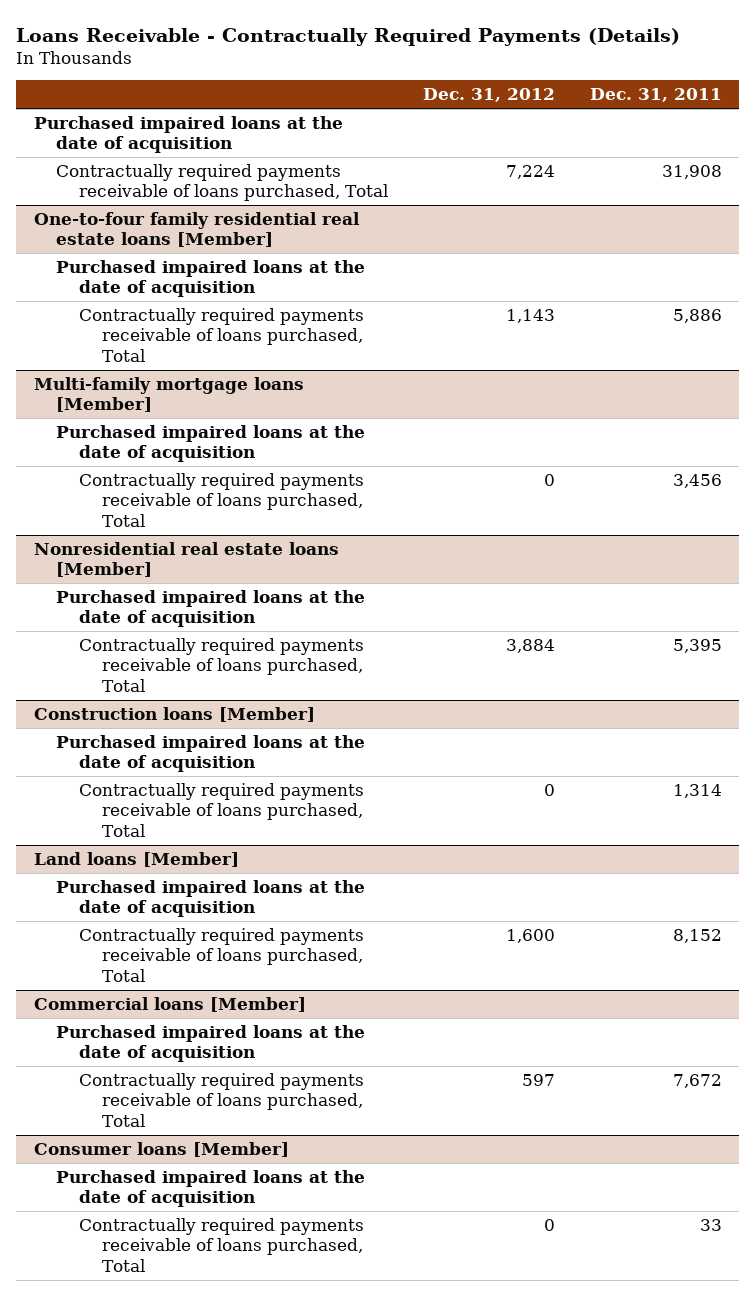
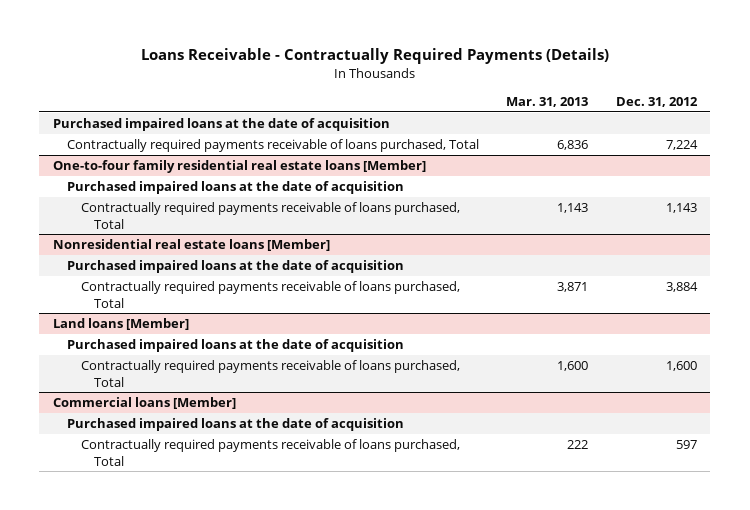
[589,88,722,103] Dec. 31, 2011 -> none
none -> [506,97,589,108] Mar. 31, 2013
[33,377,304,413] Multi-family mortgage loans [Member] -> none
[56,425,366,463] Purchased impaired loans at the date of acquisition -> none
[79,473,365,527] Contractually required payments receivable of loans purchased, Total -> none
[33,707,315,723] Construction loans [Member] -> none
[56,735,366,773] Purchased impaired loans at the date of acquisition -> none
[79,783,365,837] Contractually required payments receivable of loans purchased, Total -> none
[33,1142,289,1158] Consumer loans [Member] -> none
[56,1170,366,1208] Purchased impaired loans at the date of acquisition -> none
[79,1218,365,1272] Contractually required payments receivable of loans purchased, Total -> none

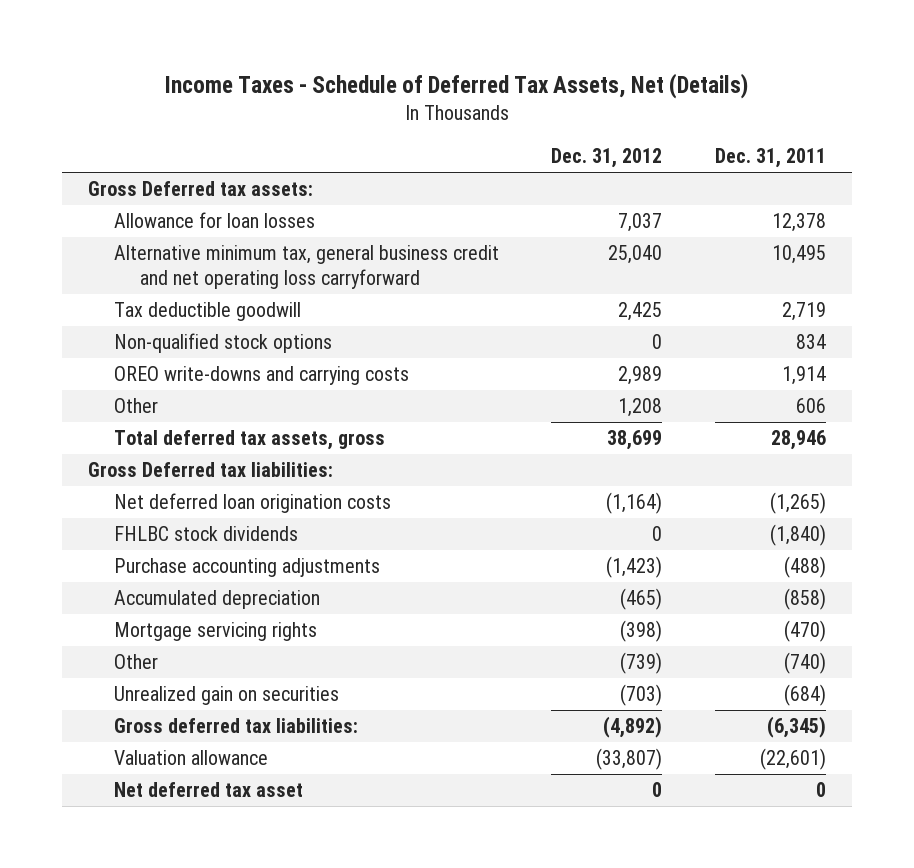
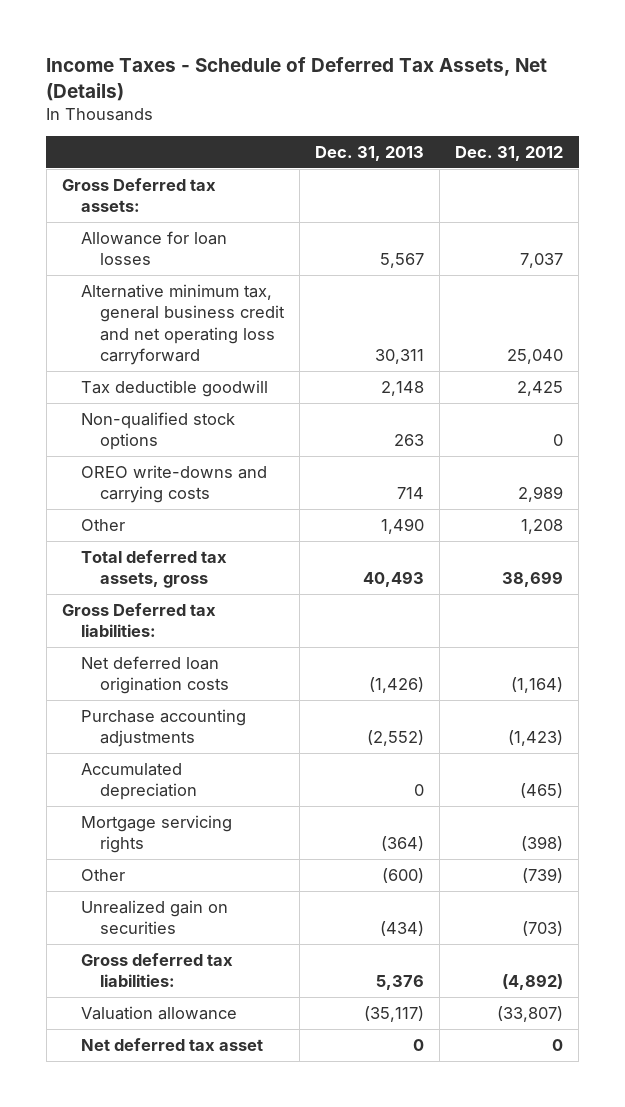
[714,148,826,169] Dec. 31, 2011 -> none
none -> [315,146,425,162] Dec. 31, 2013
[113,526,298,542] FHLBC stock dividends -> none

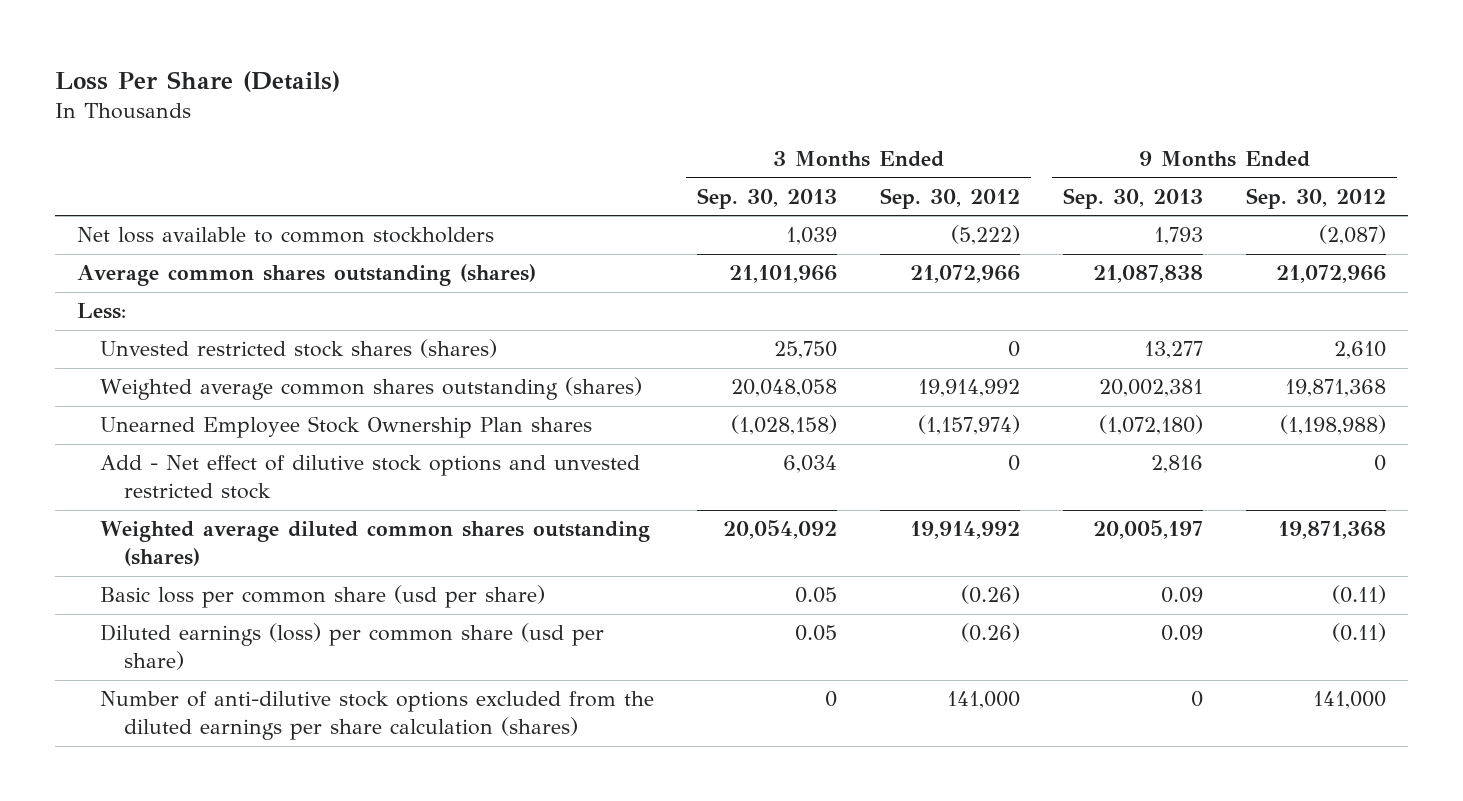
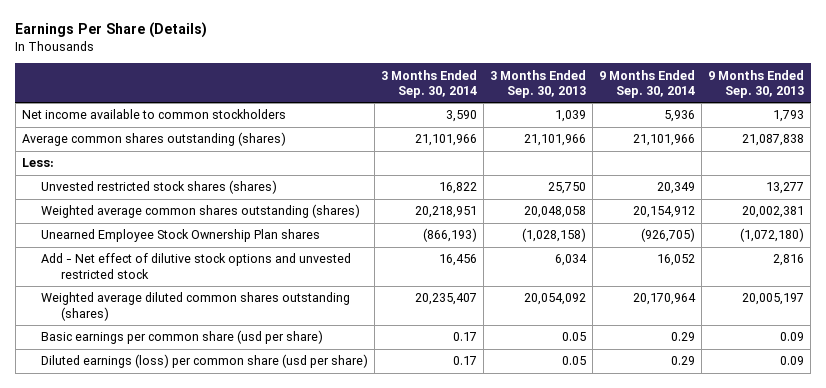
[55,70,341,92] Loss Per Share (Details) -> [15,22,208,39] Earnings Per Share (Details)
[880,187,1021,209] Sep. 30, 2012 -> none
[1246,187,1387,209] Sep. 30, 2012 -> none
none -> [381,69,478,98] 3 Months Ended Sep. 30, 2014
none -> [599,69,696,98] 9 Months Ended Sep. 30, 2014
[76,227,494,244] Net loss available to common stockholders -> [21,109,286,120] Net income available to common stockholders
[100,585,546,609] Basic loss per common share (usd per share) -> [41,330,324,345] Basic earnings per common share (usd per share)
[100,691,655,741] Number of anti-dilutive stock options excluded from the diluted earnings per share calculation (shares) -> none

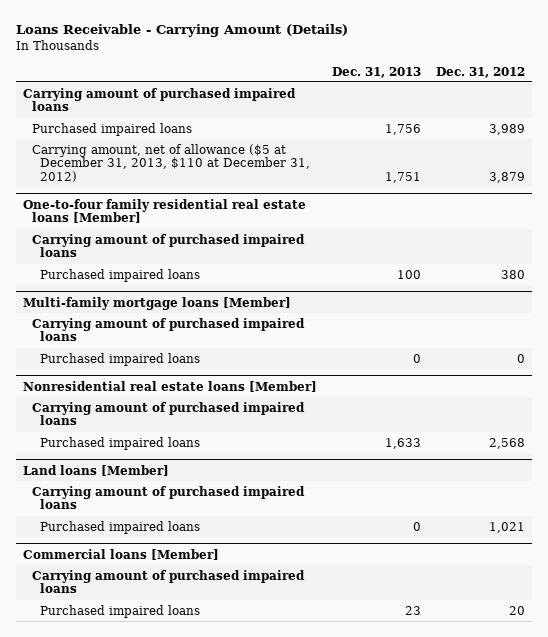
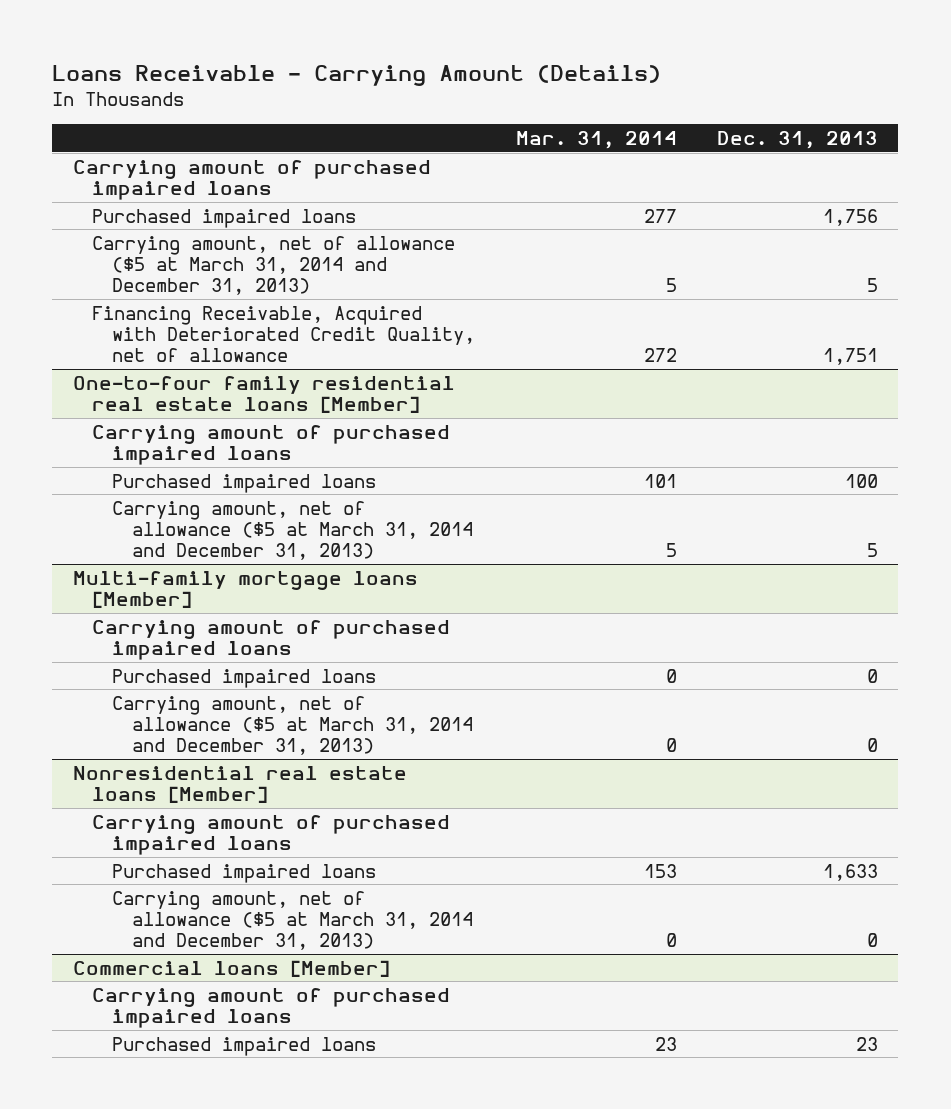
[435,66,525,78] Dec. 31, 2012 -> none
none -> [515,130,677,149] Mar. 31, 2014
none -> [92,235,456,296] Carrying amount, net of allowance ($5 at March 31, 2014 and December 31, 2013)
[31,143,310,183] Carrying amount, net of allowance ($5 at December 31, 2013, $110 at December 31, 2012) -> [92,305,476,363] Financing Receivable, Acquired with Deteriorated Credit Quality, net of allowance
none -> [112,500,473,561] Carrying amount, net of allowance ($5 at March 31, 2014 and December 31, 2013)
none -> [112,695,473,756] Carrying amount, net of allowance ($5 at March 31, 2014 and December 31, 2013)
[23,464,170,476] Land loans [Member] -> none
[31,485,305,510] Carrying amount of purchased impaired loans -> none
[39,520,200,534] Purchased impaired loans -> none
none -> [112,890,473,951] Carrying amount, net of allowance ($5 at March 31, 2014 and December 31, 2013)

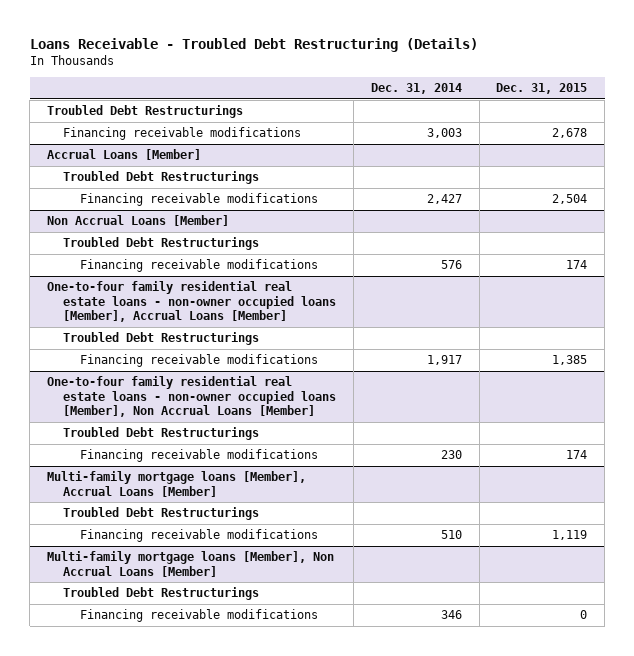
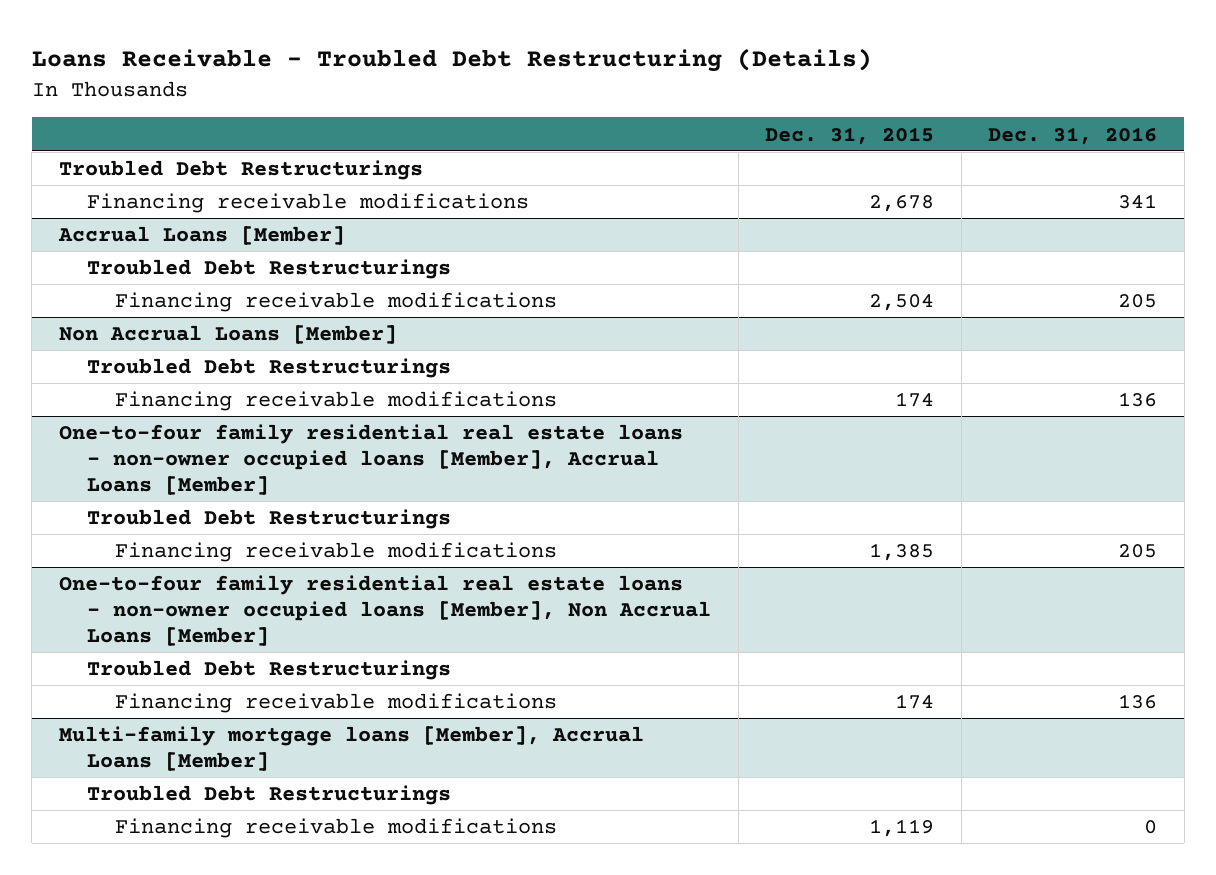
[370,83,462,95] Dec. 31, 2014 -> none
none -> [988,126,1158,145] Dec. 31, 2016
[47,551,335,577] Multi-family mortgage loans [Member], Non Accrual Loans [Member] -> none
[63,587,260,601] Troubled Debt Restructurings -> none
[79,609,318,623] Financing receivable modifications -> none

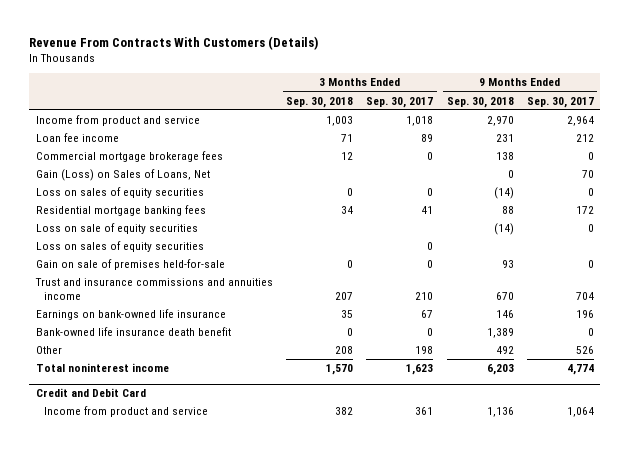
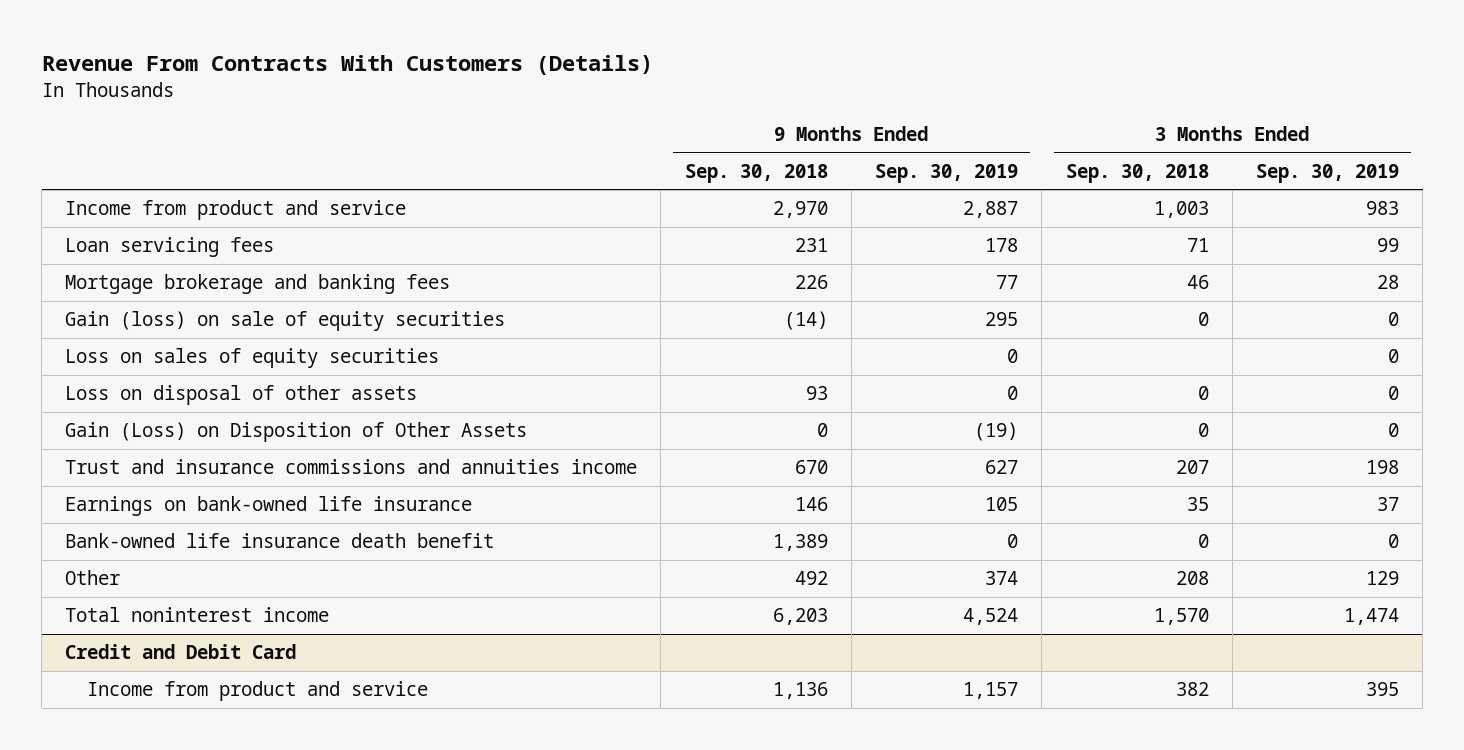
[366,96,434,108] Sep. 30, 2017 -> none
[526,96,594,108] Sep. 30, 2017 -> none
none -> [875,163,1019,183] Sep. 30, 2019
none -> [1256,163,1400,183] Sep. 30, 2019
[35,169,210,182] Gain (Loss) on Sales of Loans, Net -> none
[35,205,206,217] Residential mortgage banking fees -> none
[35,223,198,235] Loss on sale of equity securities -> none
[35,133,119,143] Loan fee income -> [65,237,275,258] Loan servicing fees
[35,151,223,163] Commercial mortgage brokerage fees -> [65,274,451,295] Mortgage brokerage and banking fees
[341,152,354,161] 12 -> [1186,275,1209,290] 46
[495,152,514,161] 138 -> [794,275,828,290] 226
[35,187,204,199] Loss on sales of equity securities -> [65,311,506,332] Gain (loss) on sale of equity securities
[35,259,225,271] Gain on sale of premises held-for-sale -> [65,385,418,406] Loss on disposal of other assets
none -> [65,422,528,443] Gain (Loss) on Disposition of Other Assets

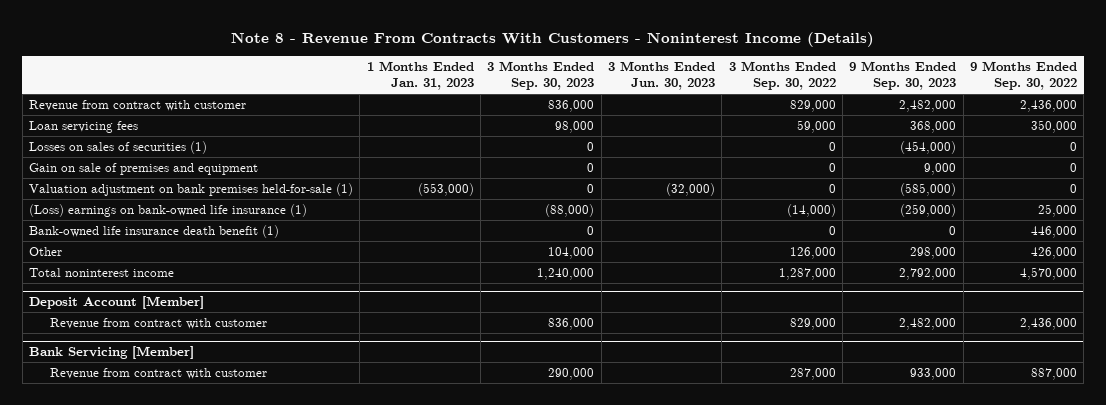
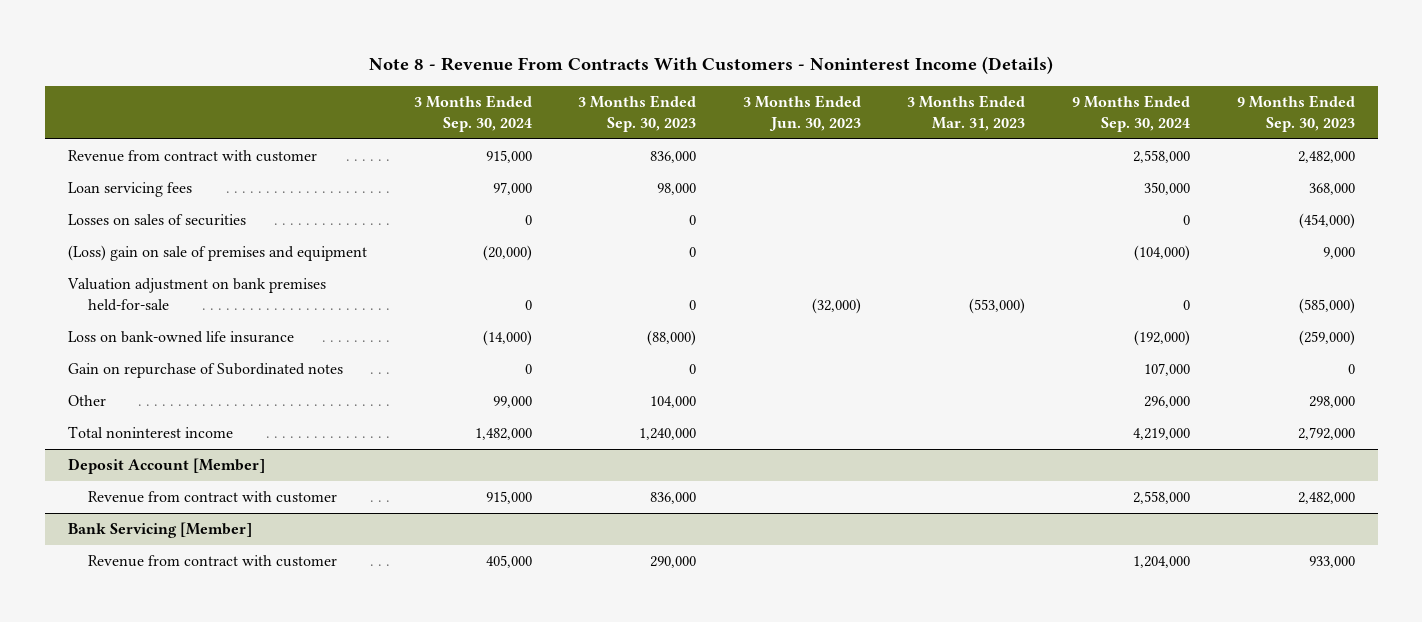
[366,60,474,91] 1 Months Ended Jan. 31, 2023 -> none
[728,60,836,91] 3 Months Ended Sep. 30, 2022 -> none
[970,60,1078,91] 9 Months Ended Sep. 30, 2022 -> none
none -> [413,95,532,132] 3 Months Ended Sep. 30, 2024
none -> [907,95,1026,131] 3 Months Ended Mar. 31, 2023
none -> [1071,95,1190,132] 9 Months Ended Sep. 30, 2024
[29,225,280,239] Bank-owned life insurance death benefit (1) -> none
[29,141,208,155] Losses on sales of securities (1) -> [67,214,246,227] Losses on sales of securities
[29,163,259,176] Gain on sale of premises and equipment -> [67,245,367,262] (Loss) gain on sale of premises and equipment
[29,183,354,197] Valuation adjustment on bank premises held-for-sale (1) -> [66,278,326,311] Valuation adjustment on bank premises held-for-sale
[29,204,308,218] (Loss) earnings on bank-owned life insurance (1) -> [67,331,294,344] Loss on bank-owned life insurance
none -> [67,363,343,379] Gain on repurchase of Subordinated notes

